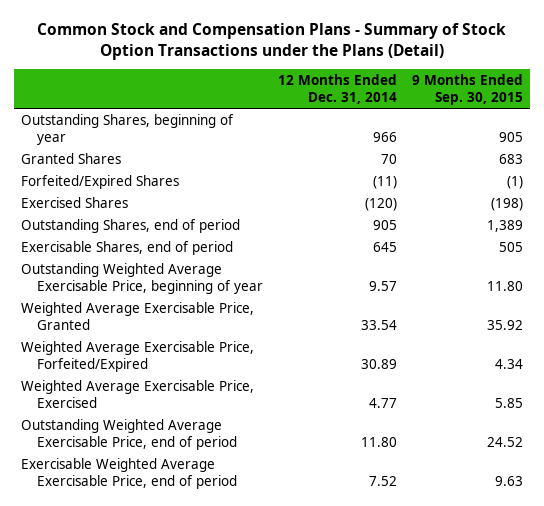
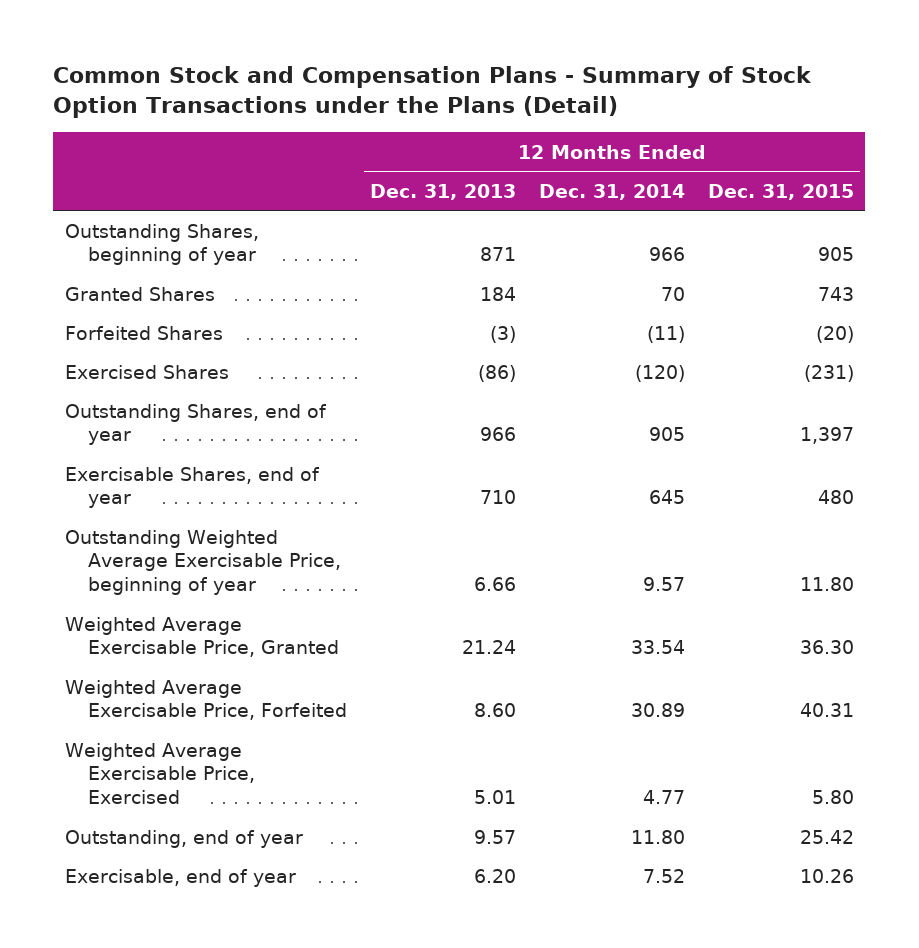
[411,74,523,105] 9 Months Ended Sep. 30, 2015 -> none
none -> [369,183,516,200] Dec. 31, 2013
none -> [707,183,854,200] Dec. 31, 2015
[21,175,180,190] Forfeited/Expired Shares -> [64,325,223,340] Forfeited Shares
[21,219,241,234] Outstanding Shares, end of period -> [64,403,327,446] Outstanding Shares, end of year
[21,241,234,256] Exercisable Shares, end of period -> [64,466,320,509] Exercisable Shares, end of year
[21,341,255,372] Weighted Average Exercisable Price, Forfeited/Expired -> [64,679,348,721] Weighted Average Exercisable Price, Forfeited
[21,419,237,450] Outstanding Weighted Average Exercisable Price, end of period -> [64,829,303,848] Outstanding, end of year
[21,458,237,489] Exercisable Weighted Average Exercisable Price, end of period -> [64,868,296,887] Exercisable, end of year

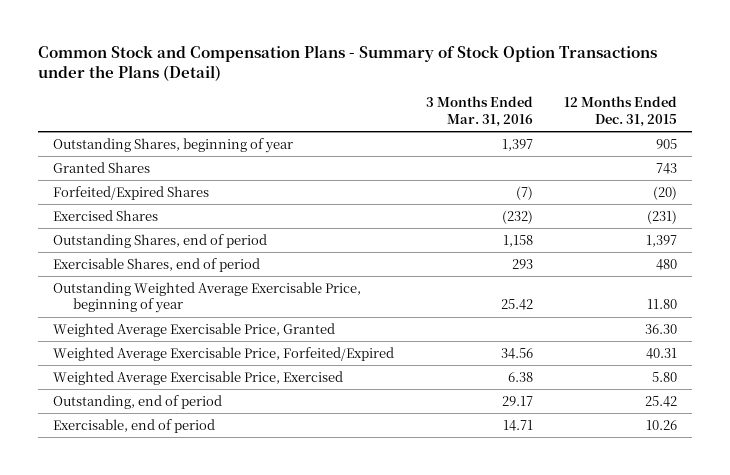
[369,183,516,200] Dec. 31, 2013 -> none
[538,183,685,200] Dec. 31, 2014 -> none
none -> [425,96,533,127] 3 Months Ended Mar. 31, 2016
[64,325,223,340] Forfeited Shares -> [53,185,210,200] Forfeited/Expired Shares
[64,403,327,446] Outstanding Shares, end of year -> [53,233,268,248] Outstanding Shares, end of period
[64,466,320,509] Exercisable Shares, end of year -> [53,257,261,272] Exercisable Shares, end of period
[64,679,348,721] Weighted Average Exercisable Price, Forfeited -> [53,346,395,361] Weighted Average Exercisable Price, Forfeited/Expired
[64,829,303,848] Outstanding, end of year -> [53,394,223,409] Outstanding, end of period
[64,868,296,887] Exercisable, end of year -> [53,418,216,433] Exercisable, end of period

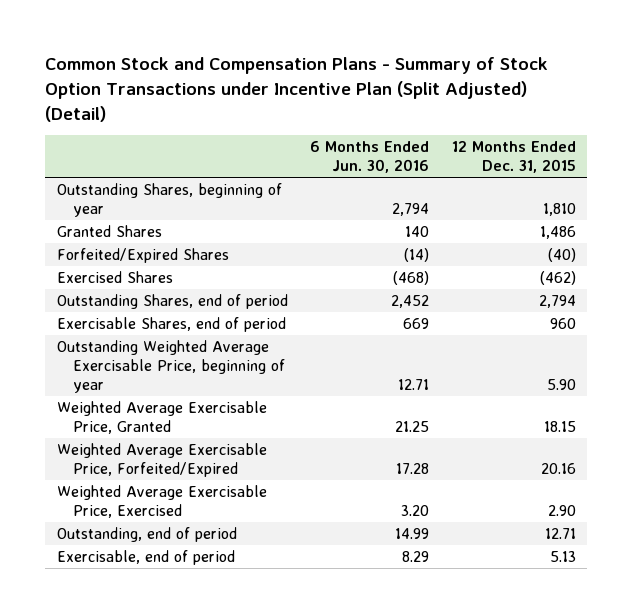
[37,44,657,81] Common Stock and Compensation Plans - Summary of Stock Option Transactions under the Plans (Detail) -> [45,57,549,122] Common Stock and Compensation Plans - Summary of Stock Option Transactions under Incentive Plan (Split Adjusted) (Detail)
[425,96,533,127] 3 Months Ended Mar. 31, 2016 -> none
none -> [310,141,430,174] 6 Months Ended Jun. 30, 2016
[655,138,677,149] 905 -> [542,202,576,216] 1,810
[655,162,677,174] 743 -> [539,225,576,239] 1,486
[652,185,677,200] (20) -> [547,247,576,262] (40)
[646,209,677,224] (231) -> [539,270,576,285] (462)
[645,234,677,247] 1,397 -> [538,294,576,308] 2,794
[655,258,677,270] 480 -> [549,317,576,329] 960
[646,299,677,310] 11.80 -> [546,378,576,390] 5.90
[644,323,677,334] 36.30 -> [543,420,576,432] 18.15
[645,347,677,359] 40.31 -> [540,462,576,474] 20.16
[651,371,677,382] 5.80 -> [547,504,576,516] 2.90
[644,395,677,407] 25.42 -> [544,527,576,539] 12.71
[645,419,677,430] 10.26 -> [549,550,576,562] 5.13

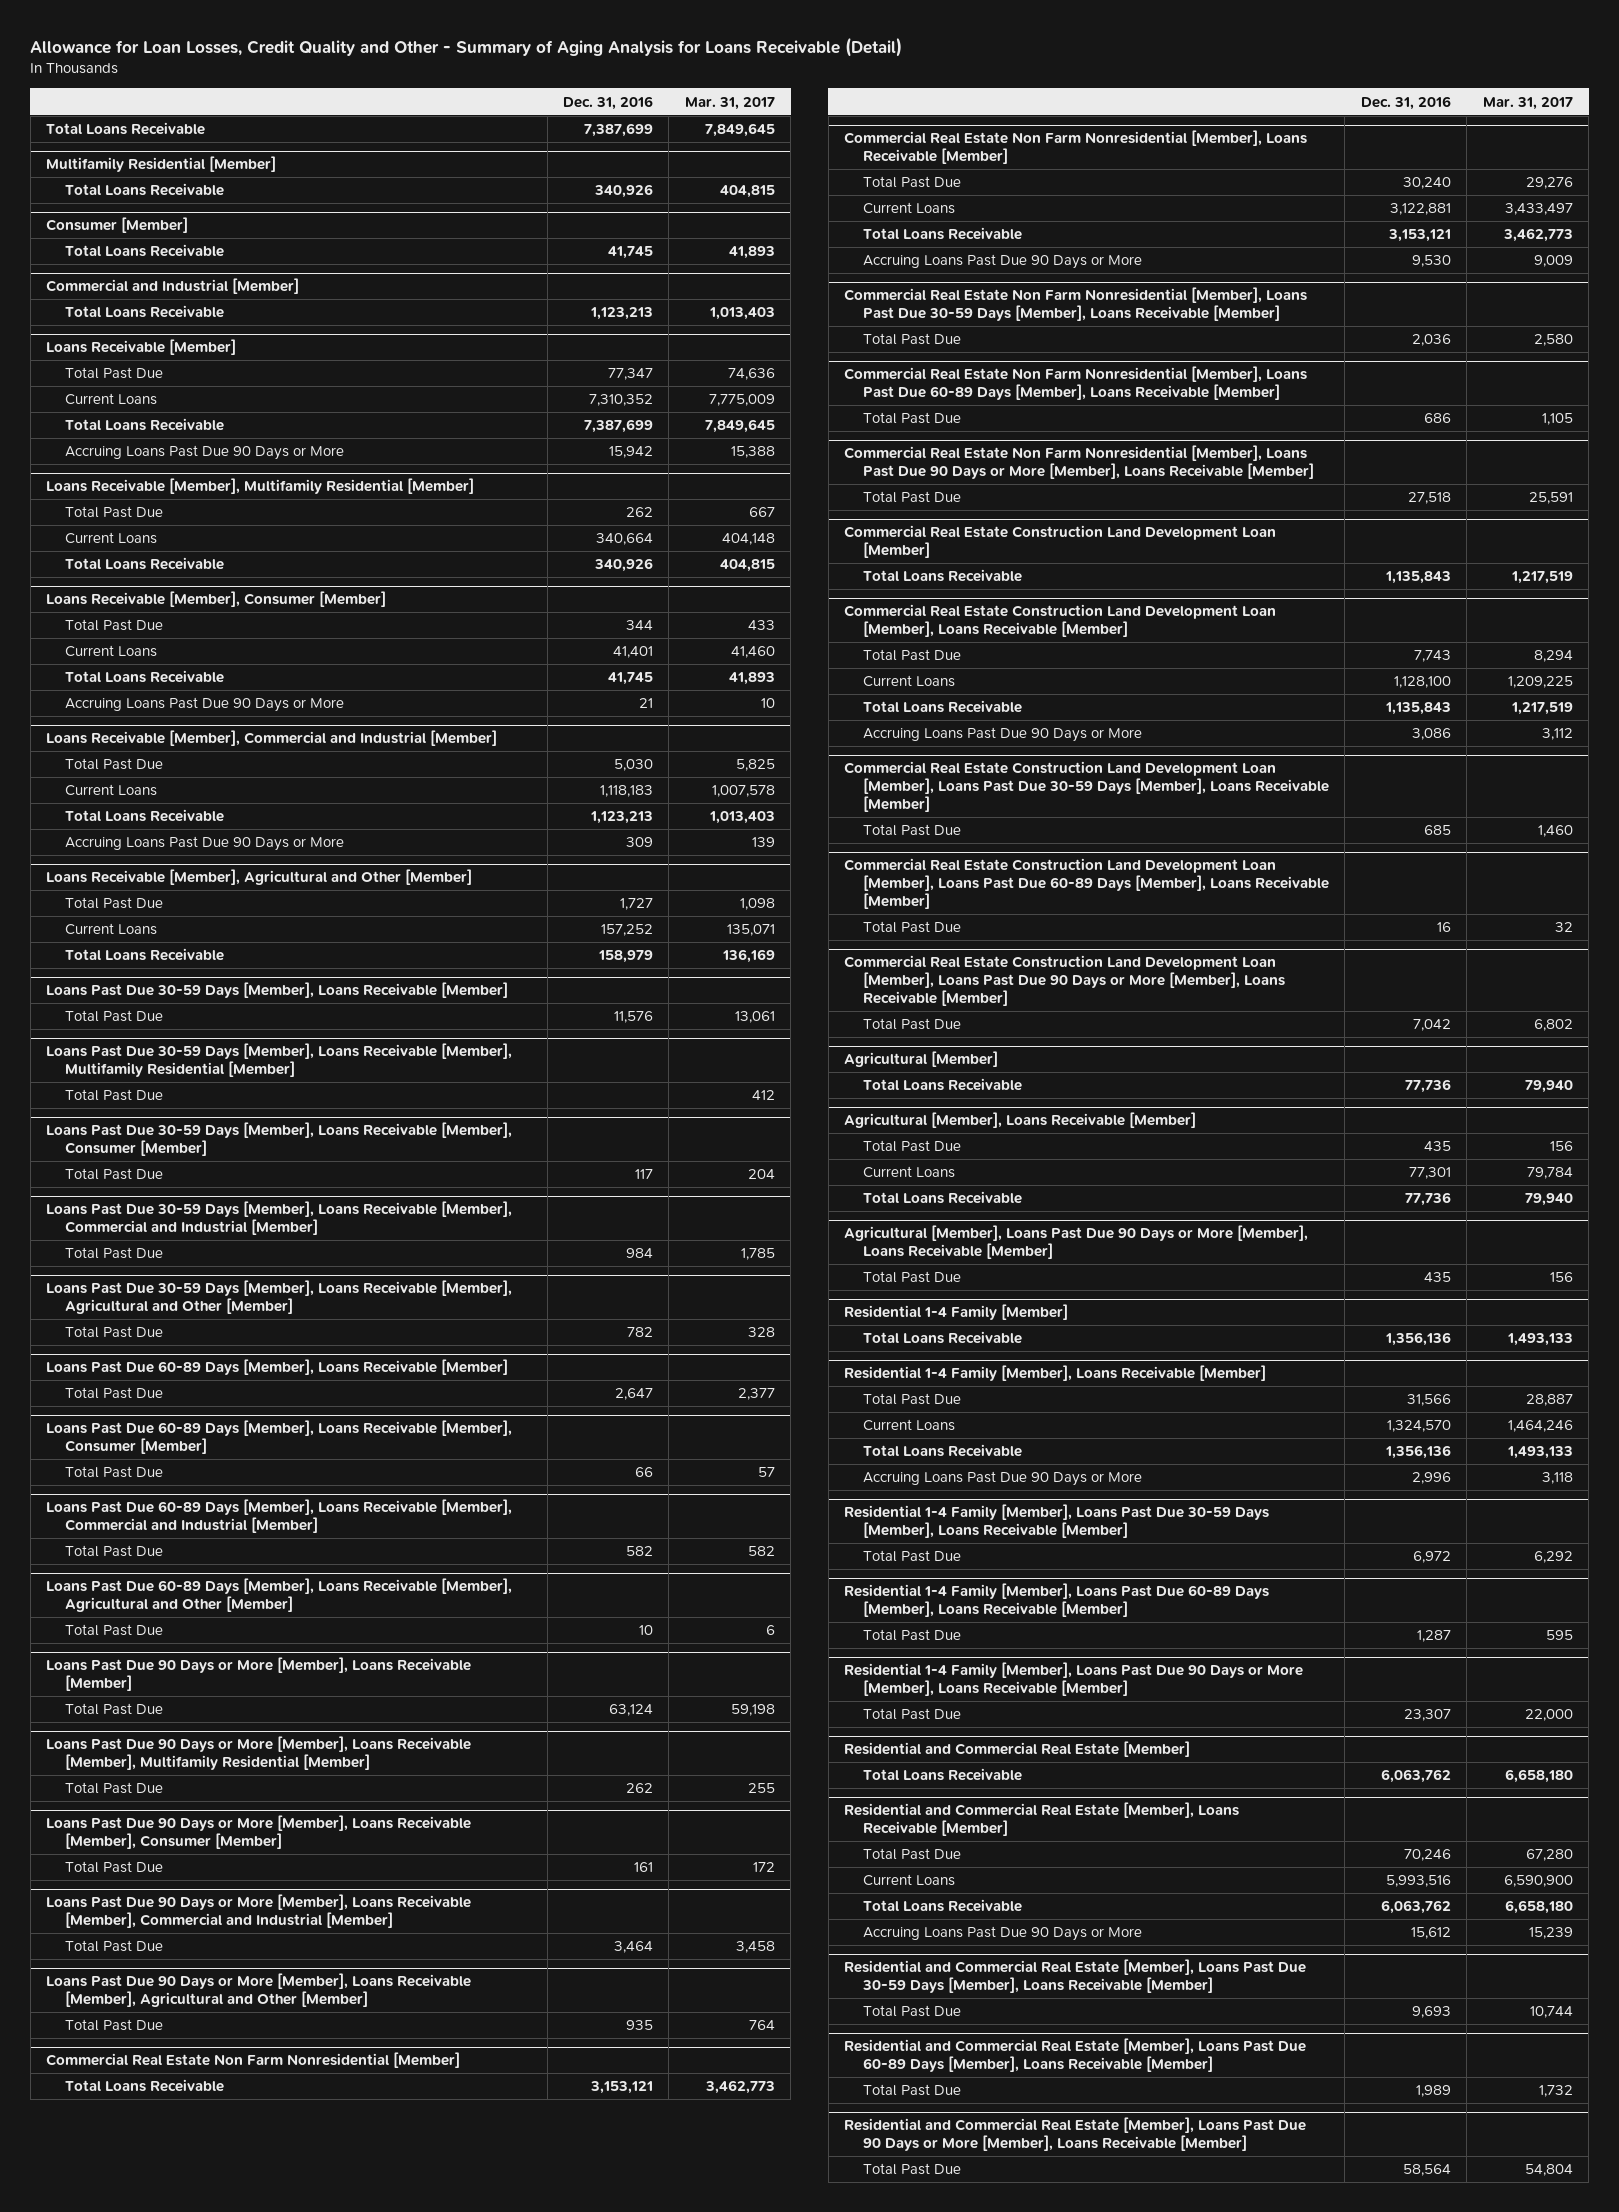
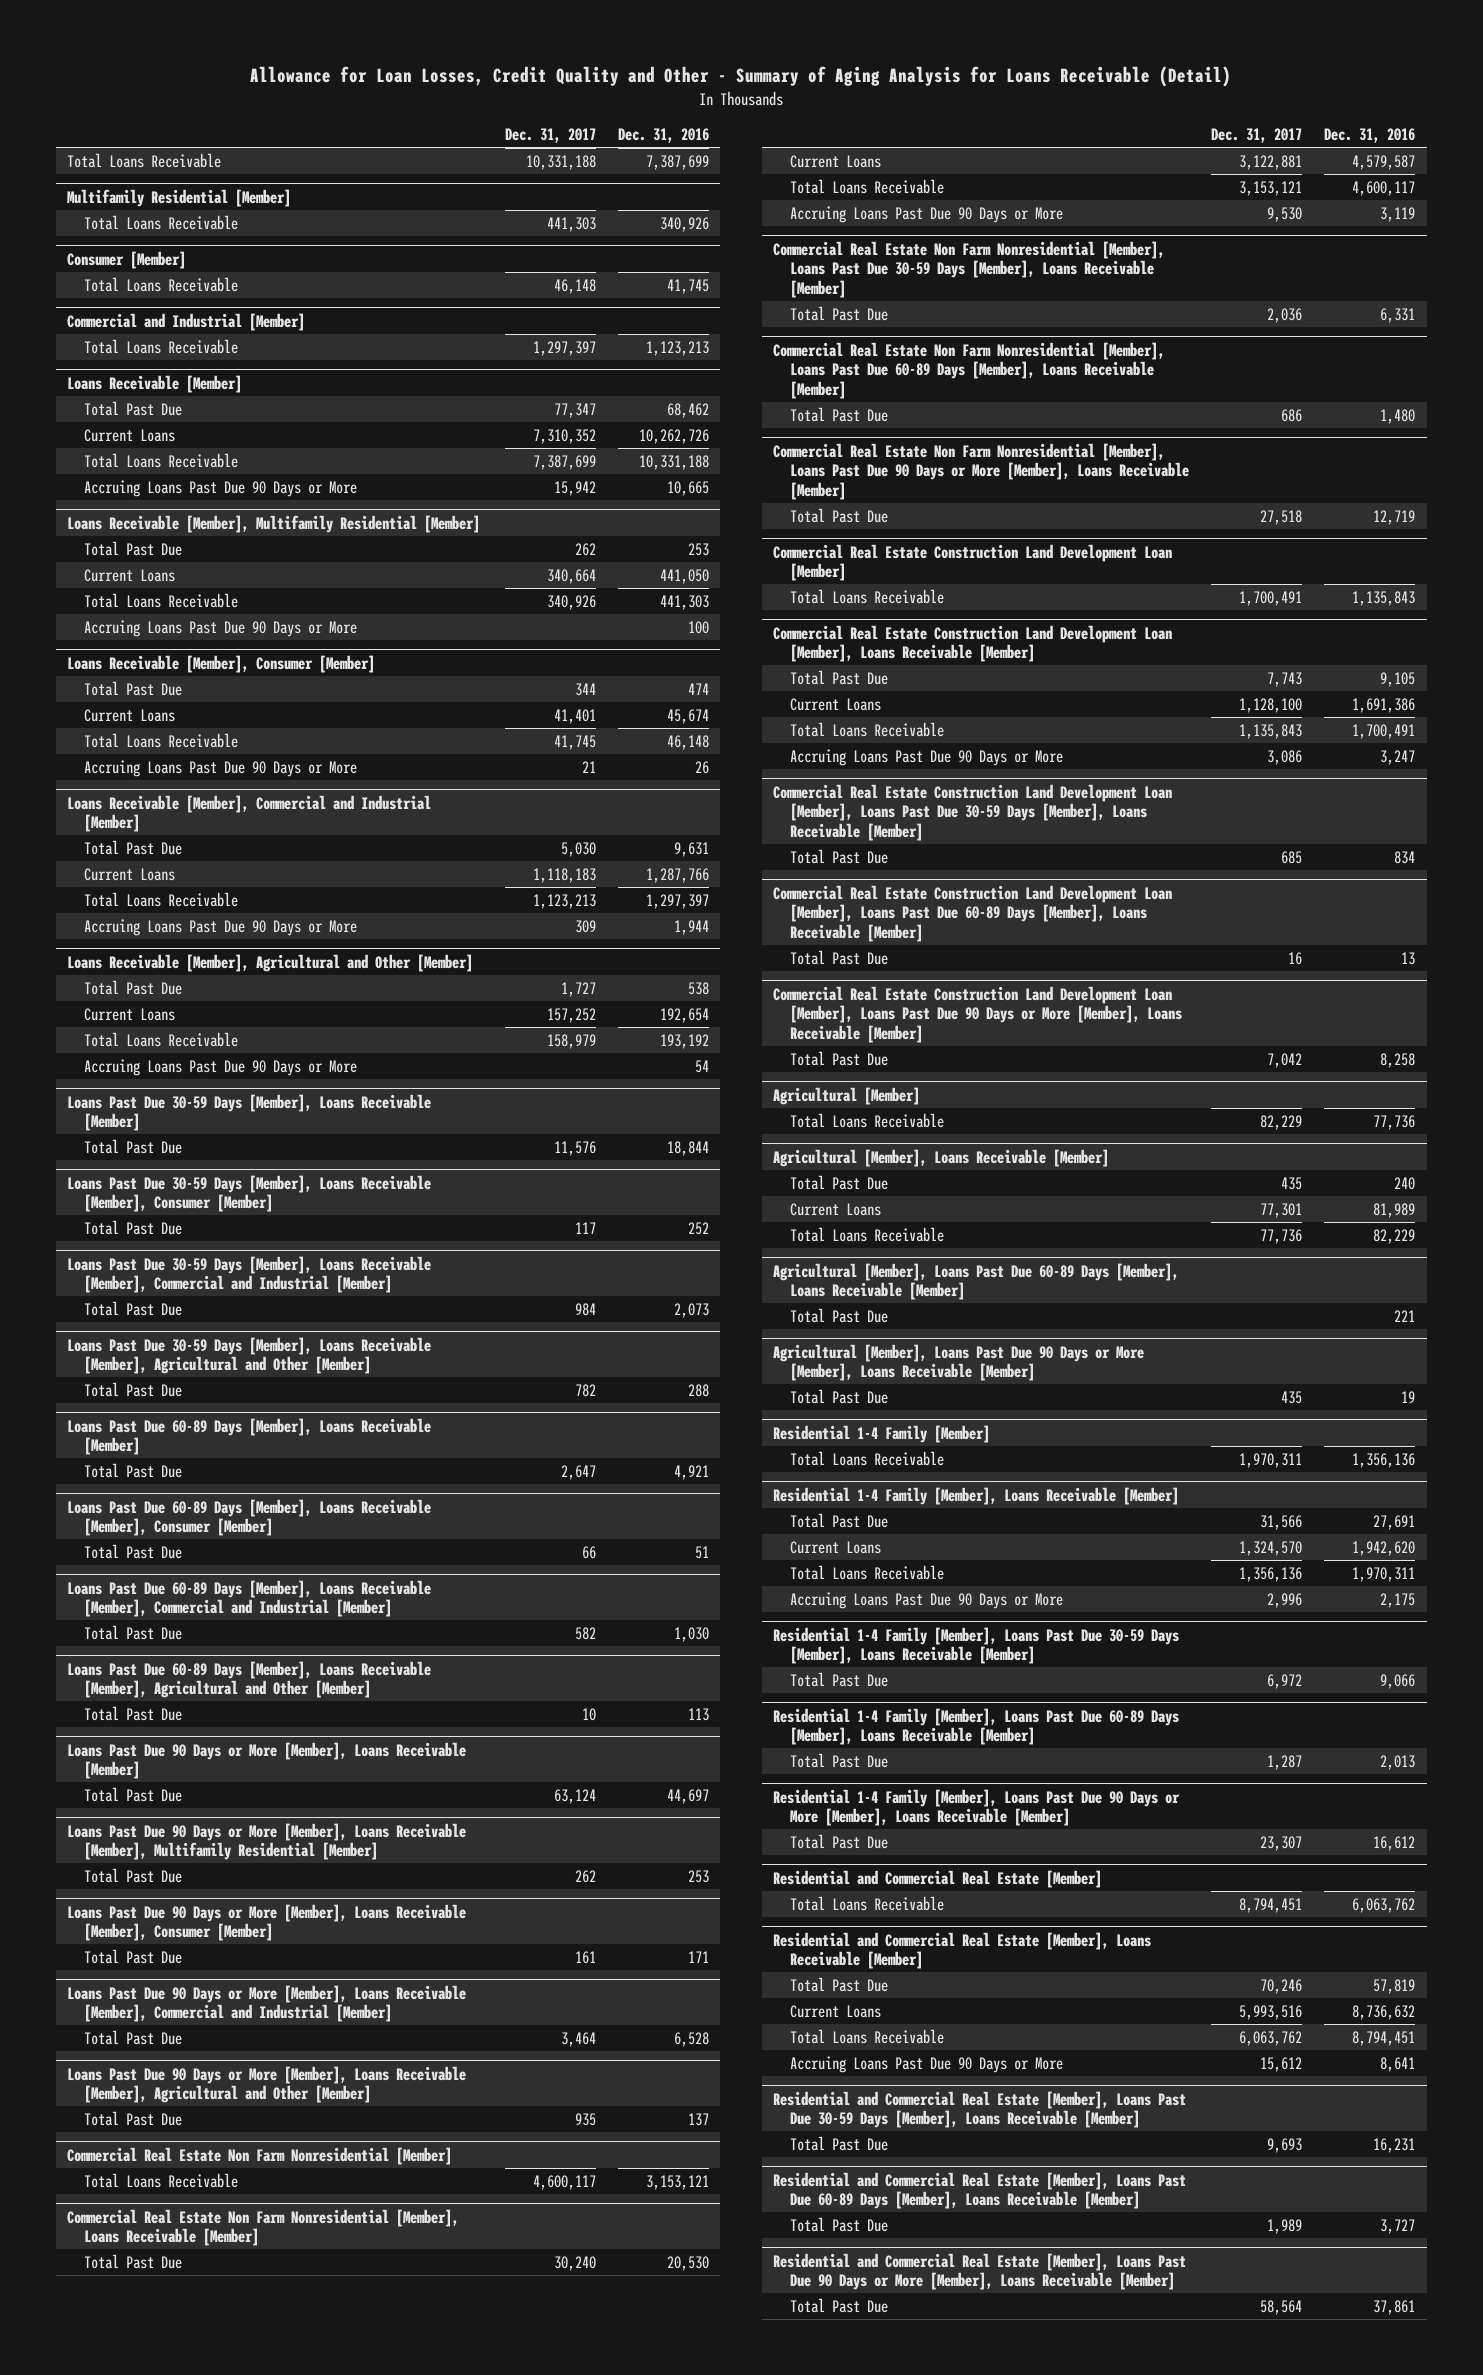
[684,96,775,110] Mar. 31, 2017 -> none
none -> [505,128,597,144] Dec. 31, 2017
[607,368,653,381] 77,347 -> [667,402,710,418] 68,462
[588,394,653,407] 7,310,352 -> [639,428,710,444] 10,262,726
[583,419,653,434] 7,387,699 -> [639,454,710,470] 10,331,188
[608,446,653,459] 15,942 -> [667,480,710,496] 10,665
[625,507,653,518] 262 -> [688,542,710,556] 253
[595,533,653,546] 340,664 -> [660,568,710,584] 441,050
[593,558,653,573] 340,926 -> [660,594,710,610] 441,303
none -> [83,619,357,637] Accruing Loans Past Due 90 Days or More
[625,620,653,631] 344 -> [688,682,710,695] 474
[612,646,653,659] 41,401 -> [667,708,710,724] 45,674
[607,672,653,686] 41,745 -> [667,734,710,750] 46,148
[638,698,653,709] 21 -> [695,760,710,774] 26
[613,759,653,772] 5,030 -> [674,841,710,857] 9,631
[599,785,653,798] 1,118,183 -> [646,867,710,883] 1,287,766
[589,811,653,825] 1,123,213 -> [646,893,710,909] 1,297,397
[625,837,653,848] 309 -> [674,919,710,935] 1,944
[619,898,653,911] 1,727 -> [688,981,710,995] 538
[600,924,653,937] 157,252 -> [660,1007,710,1023] 192,654
[597,950,653,964] 158,979 -> [660,1033,710,1049] 193,192
none -> [83,1058,357,1076] Accruing Loans Past Due 90 Days or More
[46,1043,513,1078] Loans Past Due 30-59 Days [Member], Loans Receivable [Member], Multifamily Residential [Member] -> none
[65,1089,164,1102] Total Past Due -> none
[613,1011,653,1024] 11,576 -> [667,1140,710,1156] 18,844
[634,1169,653,1180] 117 -> [688,1221,710,1235] 252
[625,1248,653,1259] 984 -> [674,1302,710,1318] 2,073
[626,1327,653,1338] 782 -> [688,1383,710,1397] 288
[614,1388,653,1401] 2,647 -> [674,1464,710,1480] 4,921
[634,1467,653,1478] 66 -> [695,1545,710,1559] 51
[625,1546,653,1557] 582 -> [674,1626,710,1642] 1,030
[638,1625,653,1636] 10 -> [688,1707,710,1721] 113
[608,1704,653,1717] 63,124 -> [667,1788,710,1804] 44,697
[625,1783,653,1794] 262 -> [688,1869,710,1883] 253
[633,1862,653,1873] 161 -> [688,1950,710,1963] 171
[613,1941,653,1954] 3,464 -> [674,2031,710,2047] 6,528
[625,2020,653,2031] 935 -> [688,2112,710,2126] 137
[1402,177,1451,190] 30,240 -> [667,2255,710,2271] 20,530
[1389,203,1451,216] 3,122,881 -> [1352,154,1416,170] 4,579,587
[1387,229,1451,243] 3,153,121 -> [1352,180,1416,196] 4,600,117
[1411,255,1451,268] 9,530 -> [1380,206,1416,222] 3,119
[1411,334,1451,347] 2,036 -> [1380,307,1416,323] 6,331
[1423,413,1451,424] 686 -> [1380,408,1416,424] 1,480
[1407,492,1451,505] 27,518 -> [1373,509,1416,525] 12,719
[1413,650,1451,663] 7,743 -> [1380,671,1416,687] 9,105
[1393,676,1451,689] 1,128,100 -> [1352,697,1416,713] 1,691,386
[1384,702,1451,716] 1,135,843 -> [1352,723,1416,739] 1,700,491
[1411,728,1451,741] 3,086 -> [1380,749,1416,765] 3,247
[1423,825,1451,836] 685 -> [1394,850,1416,864] 834
[1436,922,1451,933] 16 -> [1401,951,1416,965] 13
[1412,1019,1451,1032] 7,042 -> [1380,1052,1416,1068] 8,258
[1423,1141,1451,1152] 435 -> [1394,1176,1416,1190] 240
[1408,1167,1451,1180] 77,301 -> [1373,1202,1416,1218] 81,989
[1404,1192,1451,1207] 77,736 -> [1373,1228,1416,1244] 82,229
none -> [773,1262,1180,1301] Agricultural [Member], Loans Past Due 60-89 Days [Member], Loans Receivable [Member]
none -> [790,1307,889,1323] Total Past Due
[1423,1272,1451,1283] 435 -> [1401,1390,1416,1403] 19
[1406,1394,1451,1407] 31,566 -> [1373,1514,1416,1530] 27,691
[1386,1420,1451,1433] 1,324,570 -> [1352,1540,1416,1556] 1,942,620
[1384,1445,1451,1460] 1,356,136 -> [1352,1566,1416,1582] 1,970,311
[1411,1472,1451,1485] 2,996 -> [1380,1592,1416,1608] 2,175
[1412,1551,1451,1564] 6,972 -> [1380,1673,1416,1689] 9,066
[1416,1630,1451,1643] 1,287 -> [1380,1754,1416,1770] 2,013
[1403,1709,1451,1722] 23,307 -> [1373,1835,1416,1851] 16,612
[1403,1849,1451,1862] 70,246 -> [1373,1978,1416,1994] 57,819
[1385,1875,1451,1888] 5,993,516 -> [1352,2004,1416,2020] 8,736,632
[1380,1900,1451,1915] 6,063,762 -> [1352,2030,1416,2046] 8,794,451
[1410,1927,1451,1940] 15,612 -> [1380,2056,1416,2072] 8,641
[1411,2006,1451,2019] 9,693 -> [1373,2137,1416,2153] 16,231
[1415,2085,1451,2098] 1,989 -> [1380,2218,1416,2234] 3,727
[1402,2164,1451,2177] 58,564 -> [1373,2299,1416,2315] 37,861

